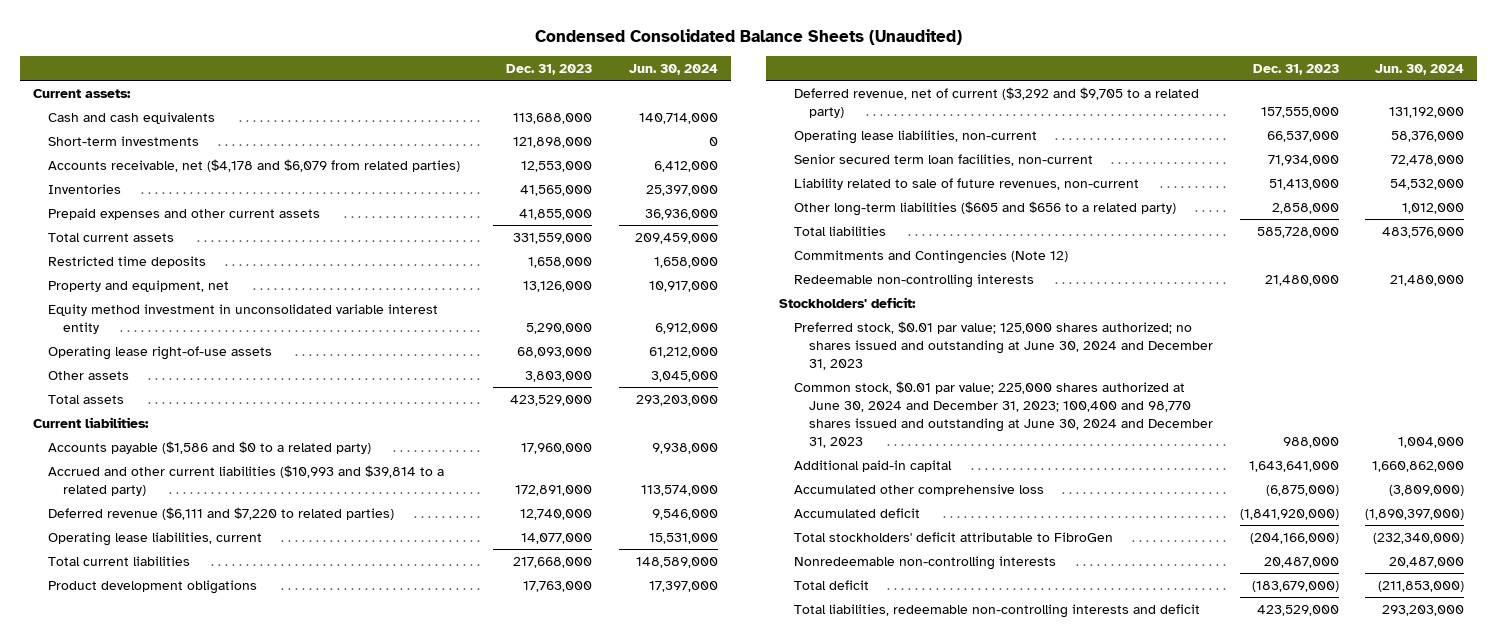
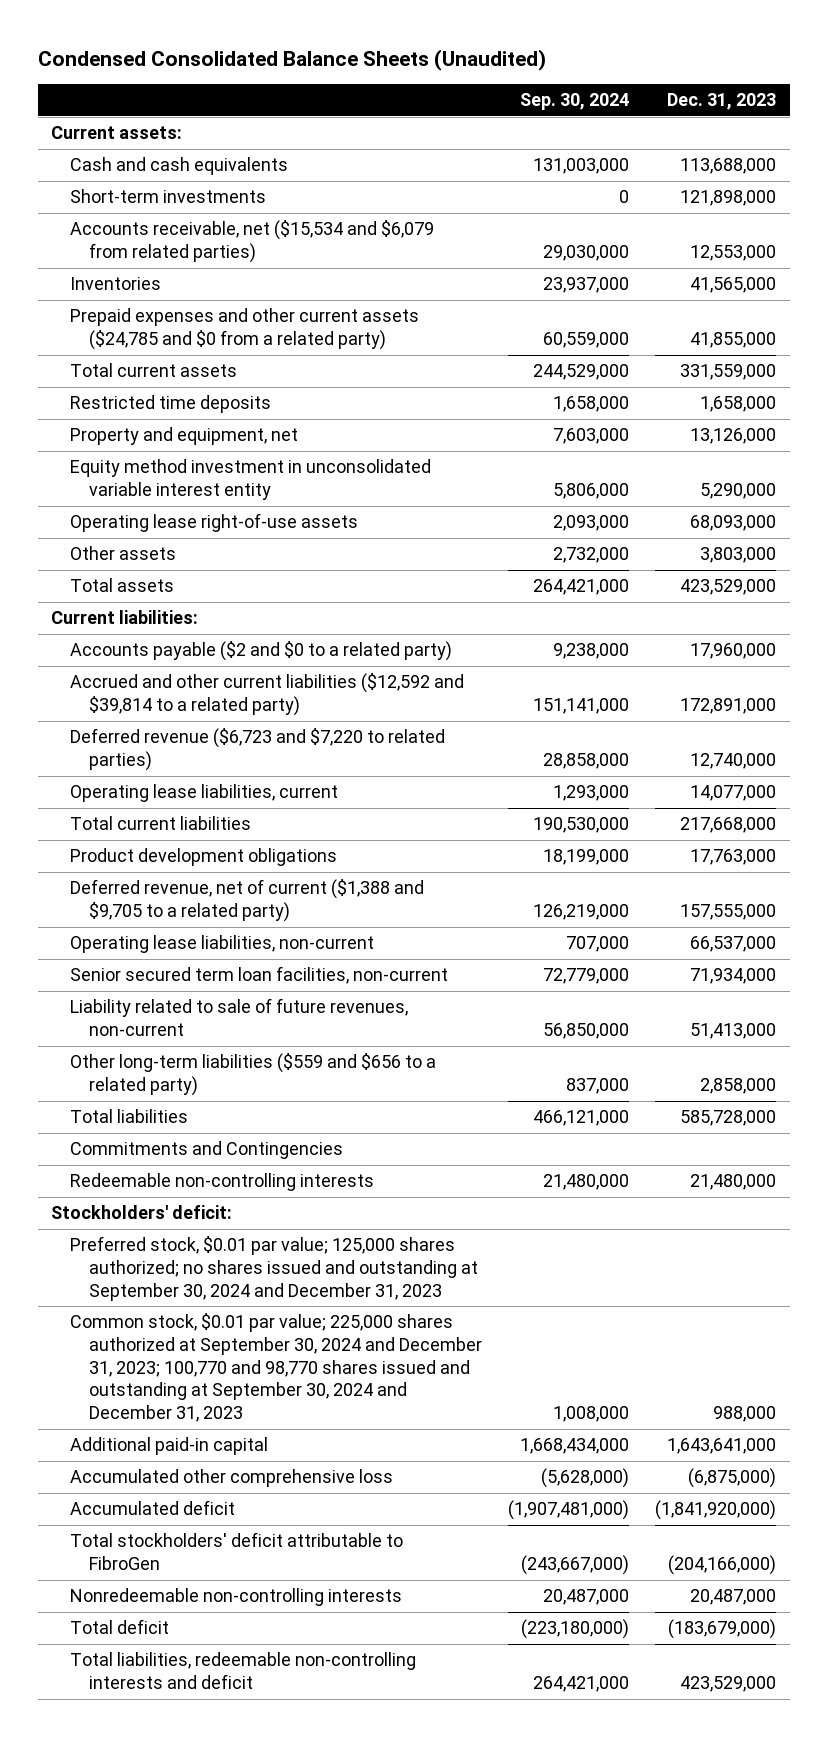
[628,63,718,75] Jun. 30, 2024 -> none
none -> [520,93,630,111] Sep. 30, 2024
[48,158,461,172] Accounts receivable, net ($4,178 and $6,079 from related parties) -> [69,220,434,264] Accounts receivable, net ($15,534 and $6,079 from related parties)
[48,207,321,220] Prepaid expenses and other current assets -> [69,308,419,351] Prepaid expenses and other current assets ($24,785 and $0 from a related party)
[48,440,372,454] Accounts payable ($1,586 and $0 to a related party) -> [69,641,452,662] Accounts payable ($2 and $0 to a related party)
[48,464,445,496] Accrued and other current liabilities ($10,993 and $39,814 to a related party) -> [69,673,464,717] Accrued and other current liabilities ($12,592 and $39,814 to a related party)
[48,506,395,520] Deferred revenue ($6,111 and $7,220 to related parties) -> [69,728,445,772] Deferred revenue ($6,723 and $7,220 to related parties)
[794,86,1200,118] Deferred revenue, net of current ($3,292 and $9,705 to a related party) -> [69,879,424,923] Deferred revenue, net of current ($1,388 and $9,705 to a related party)
[794,200,1177,216] Other long-term liabilities ($605 and $656 to a related party) -> [69,1053,436,1097] Other long-term liabilities ($559 and $656 to a related party)
[794,249,1069,264] Commitments and Contingencies (Note 12) -> [69,1141,343,1160] Commitments and Contingencies
[794,320,1214,370] Preferred stock, $0.01 par value; 125,000 shares authorized; no shares issued and outstanding at June 30, 2024 and December 31, 2023 -> [69,1236,479,1301] Preferred stock, $0.01 par value; 125,000 shares authorized; no shares issued and outstanding at September 30, 2024 and December 31, 2023
[794,380,1214,449] Common stock, $0.01 par value; 225,000 shares authorized at June 30, 2024 and December 31, 2023; 100,400 and 98,770 shares issued and outstanding at June 30, 2024 and December 31, 2023 -> [69,1313,483,1423] Common stock, $0.01 par value; 225,000 shares authorized at September 30, 2024 and December 31, 2023; 100,770 and 98,770 shares issued and outstanding at September 30, 2024 and December 31, 2023

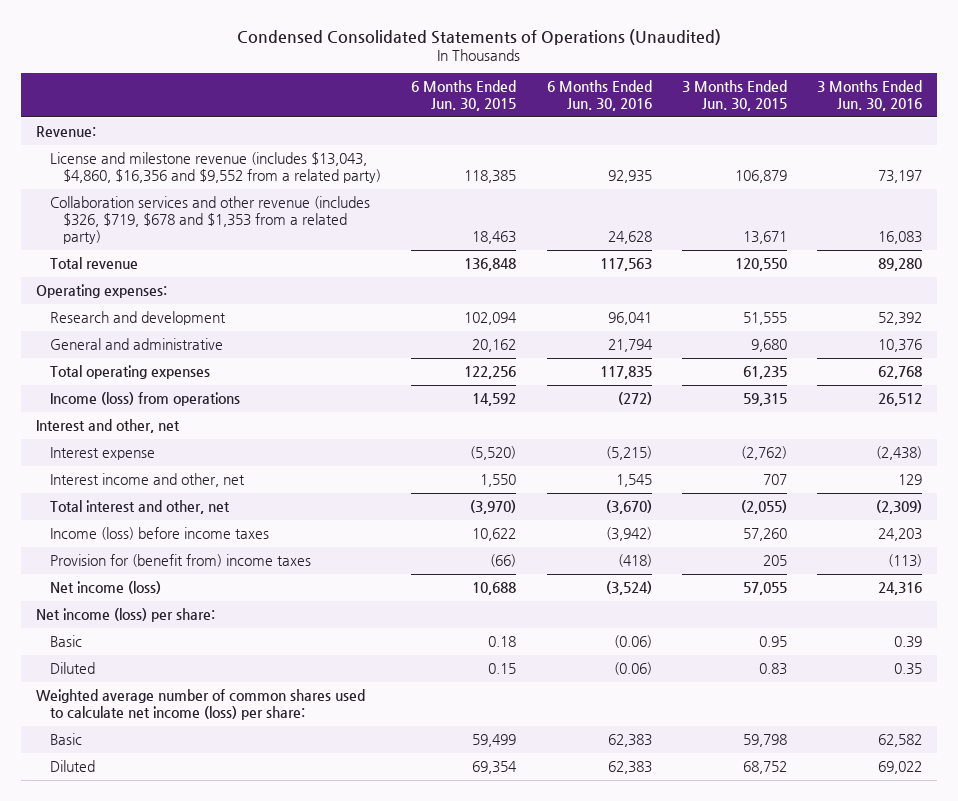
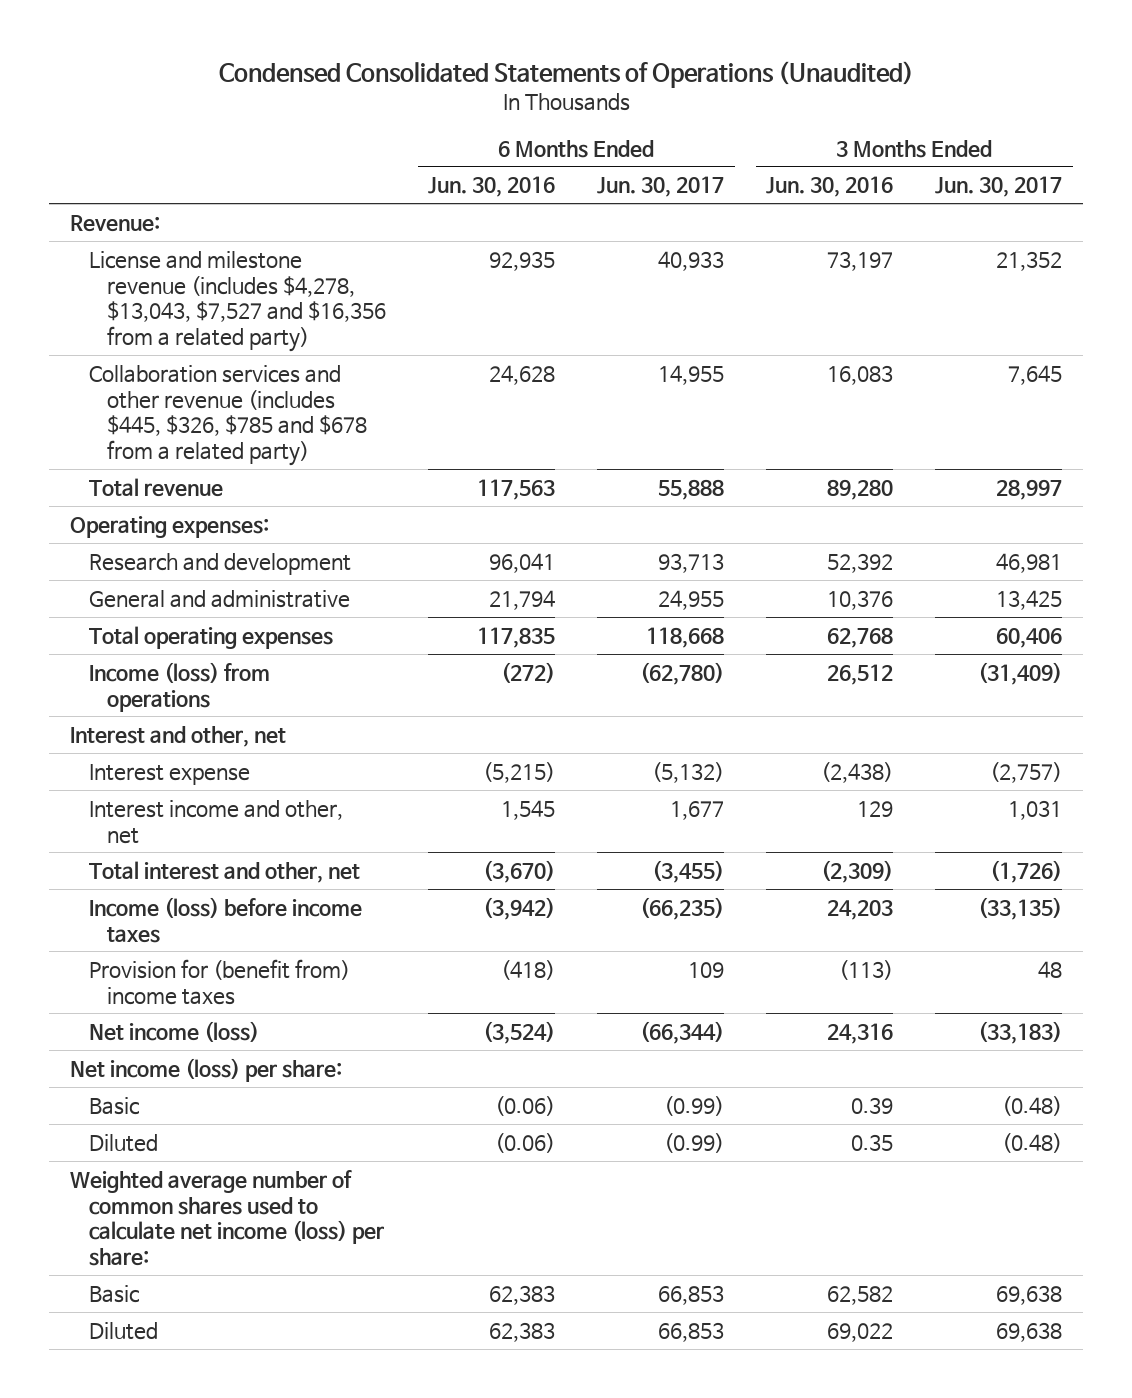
[411,80,517,111] 6 Months Ended Jun. 30, 2015 -> none
[681,80,787,111] 3 Months Ended Jun. 30, 2015 -> none
none -> [597,176,725,198] Jun. 30, 2017
none -> [935,176,1063,198] Jun. 30, 2017
[49,152,382,183] License and milestone revenue (includes $13,043, $4,860, $16,356 and $9,552 from a related party) -> [88,250,387,352] License and milestone revenue (includes $4,278, $13,043, $7,527 and $16,356 from a related party)
[49,196,370,244] Collaboration services and other revenue (includes $326, $719, $678 and $1,353 from a related party) -> [88,364,368,466] Collaboration services and other revenue (includes $445, $326, $785 and $678 from a related party)

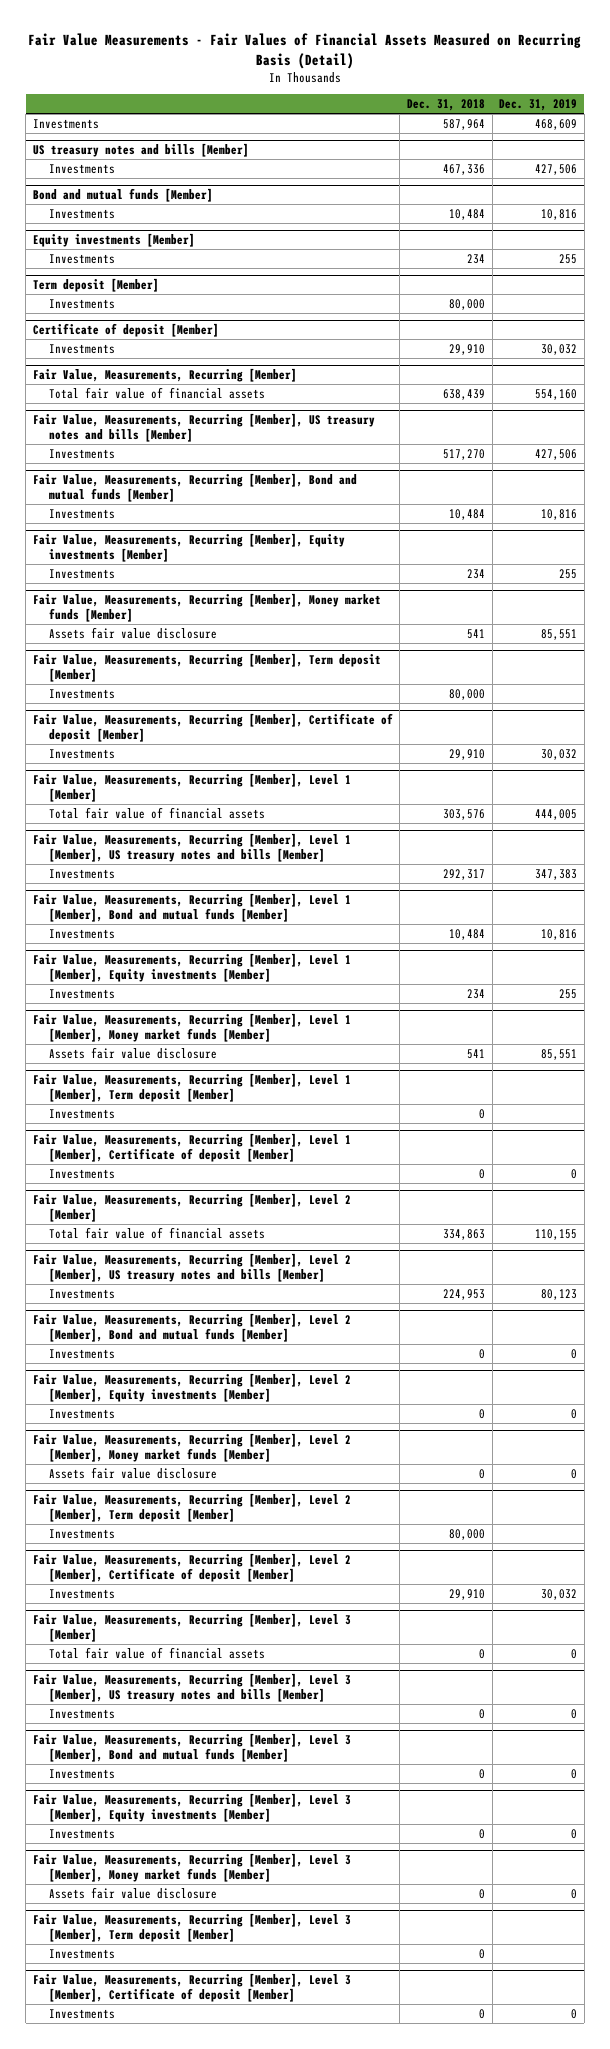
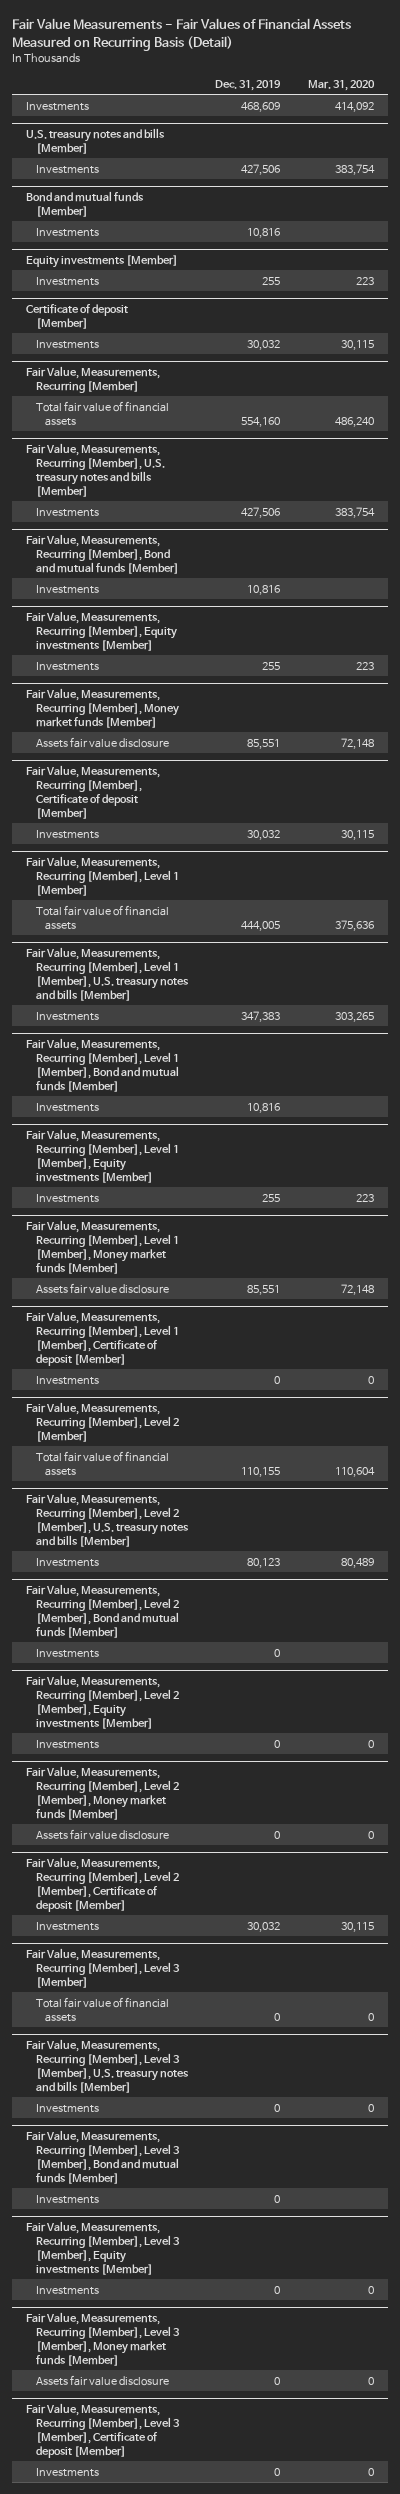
[407,99,486,112] Dec. 31, 2018 -> none
none -> [307,79,375,91] Mar. 31, 2020
[32,143,249,158] US treasury notes and bills [Member] -> [25,127,165,154] U.S. treasury notes and bills [Member]
[32,278,159,293] Term deposit [Member] -> none
[49,298,116,309] Investments -> none
[32,413,375,442] Fair Value, Measurements, Recurring [Member], US treasury notes and bills [Member] -> [25,442,165,497] Fair Value, Measurements, Recurring [Member], U.S. treasury notes and bills [Member]
[32,653,381,682] Fair Value, Measurements, Recurring [Member], Term deposit [Member] -> none
[49,688,116,699] Investments -> none
[32,833,351,862] Fair Value, Measurements, Recurring [Member], Level 1 [Member], US treasury notes and bills [Member] -> [25,946,189,1001] Fair Value, Measurements, Recurring [Member], Level 1 [Member], U.S. treasury notes and bills [Member]
[32,1073,351,1102] Fair Value, Measurements, Recurring [Member], Level 1 [Member], Term deposit [Member] -> none
[49,1108,116,1119] Investments -> none
[32,1253,351,1282] Fair Value, Measurements, Recurring [Member], Level 2 [Member], US treasury notes and bills [Member] -> [25,1492,189,1547] Fair Value, Measurements, Recurring [Member], Level 2 [Member], U.S. treasury notes and bills [Member]
[32,1493,351,1522] Fair Value, Measurements, Recurring [Member], Level 2 [Member], Term deposit [Member] -> none
[49,1528,116,1539] Investments -> none
[32,1673,351,1702] Fair Value, Measurements, Recurring [Member], Level 3 [Member], US treasury notes and bills [Member] -> [25,2038,189,2093] Fair Value, Measurements, Recurring [Member], Level 3 [Member], U.S. treasury notes and bills [Member]
[32,1913,351,1942] Fair Value, Measurements, Recurring [Member], Level 3 [Member], Term deposit [Member] -> none
[49,1948,116,1959] Investments -> none

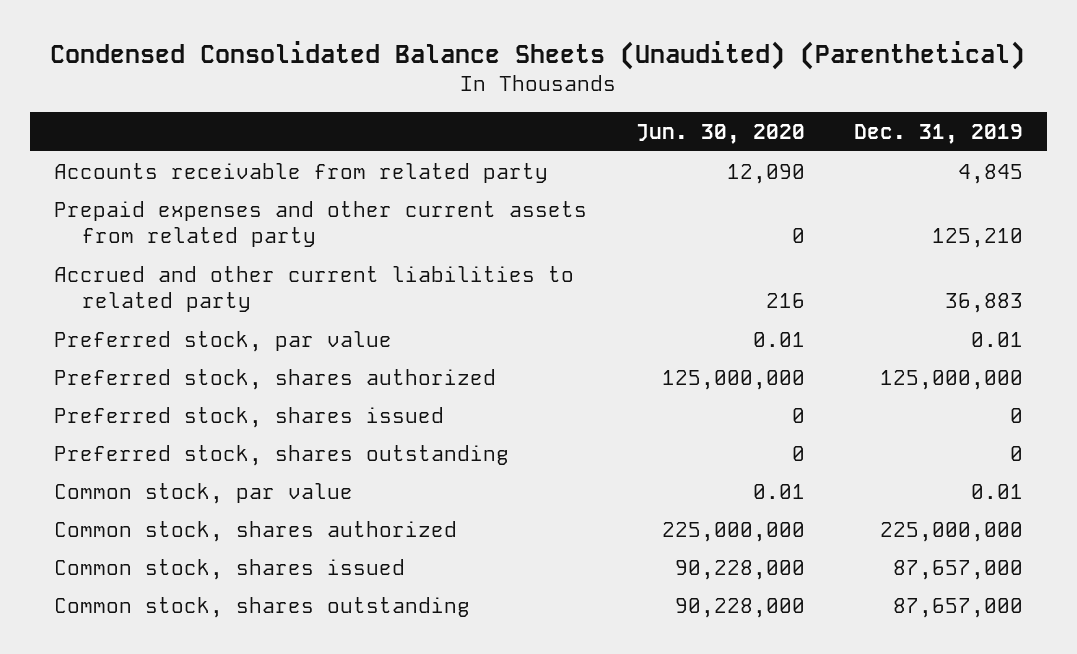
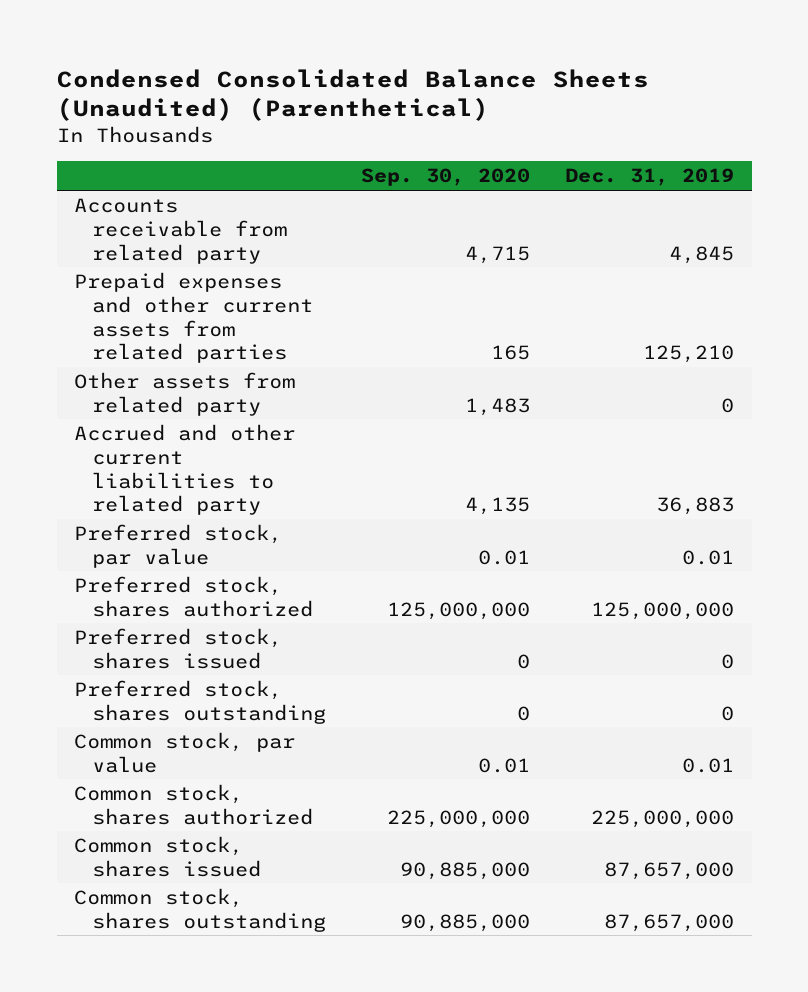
[635,123,805,144] Jun. 30, 2020 -> none
none -> [360,168,530,187] Sep. 30, 2020
[54,200,588,248] Prepaid expenses and other current assets from related party -> [74,272,313,364] Prepaid expenses and other current assets from related parties
none -> [74,372,296,416] Other assets from related party

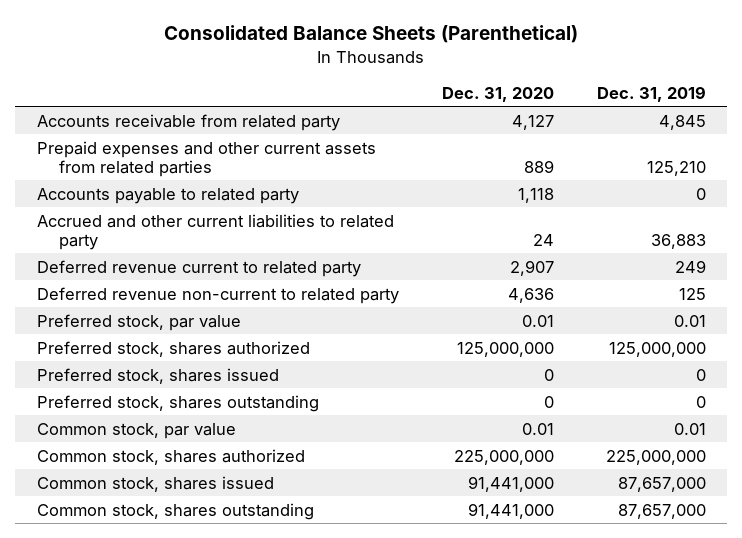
[56,68,649,122] Condensed Consolidated Balance Sheets (Unaudited) (Parenthetical) -> [164,25,579,44] Consolidated Balance Sheets (Parenthetical)
[360,168,530,187] Sep. 30, 2020 -> none
none -> [441,86,554,102] Dec. 31, 2020
[74,372,296,416] Other assets from related party -> none
none -> [36,187,299,204] Accounts payable to related party
none -> [36,259,361,277] Deferred revenue current to related party
none -> [36,286,399,304] Deferred revenue non-current to related party

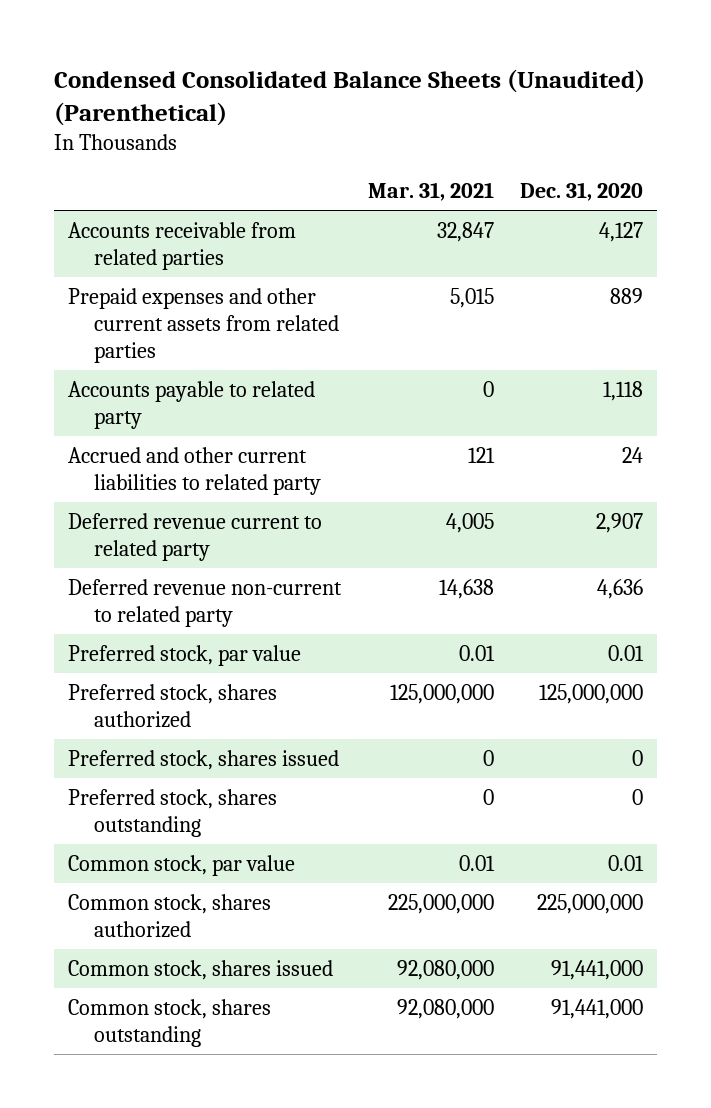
[164,25,579,44] Consolidated Balance Sheets (Parenthetical) -> [54,68,646,126] Condensed Consolidated Balance Sheets (Unaudited) (Parenthetical)
[596,85,706,102] Dec. 31, 2019 -> none
none -> [367,181,494,201] Mar. 31, 2021
[36,113,340,131] Accounts receivable from related party -> [67,221,296,270] Accounts receivable from related parties

